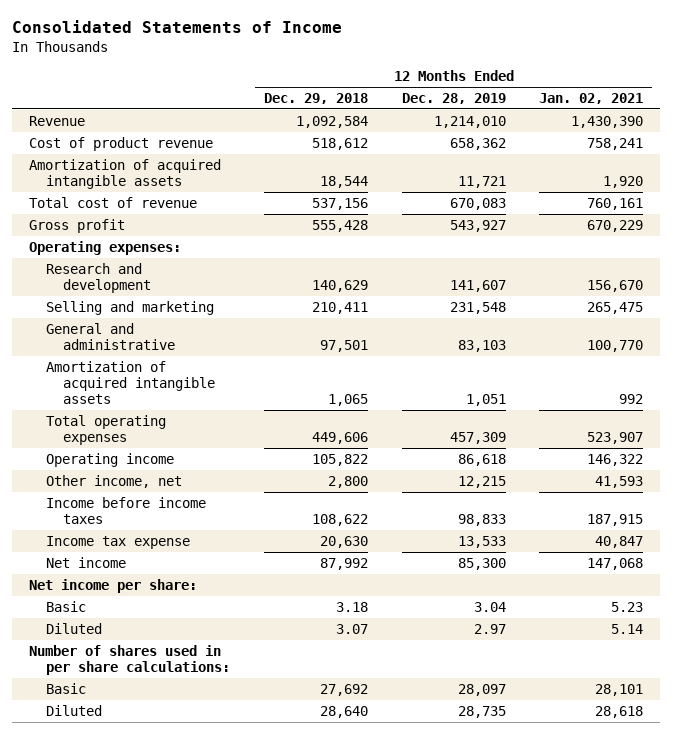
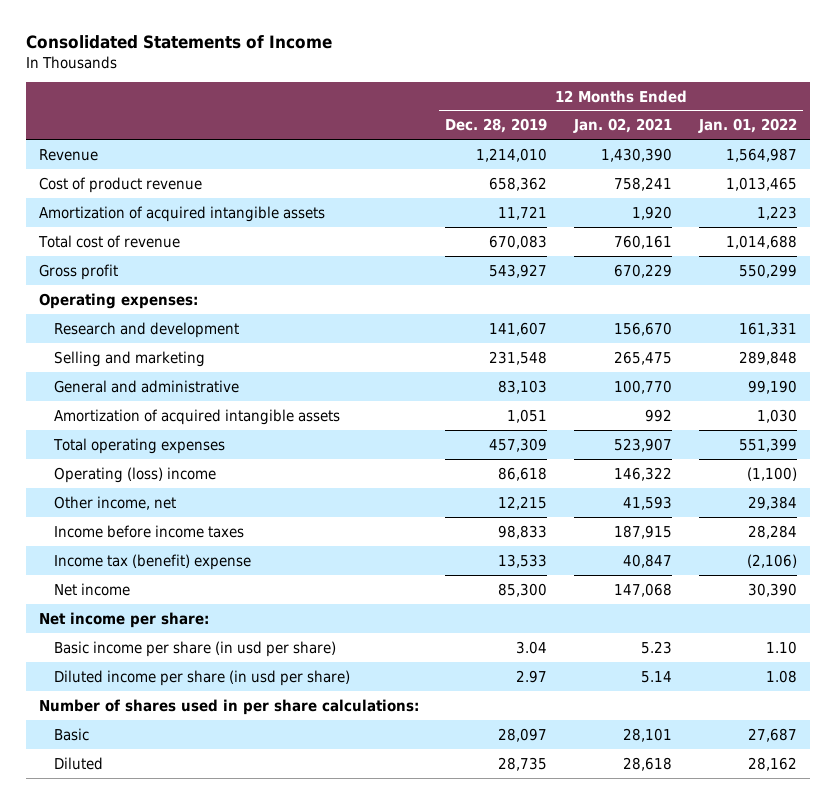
[263,92,368,104] Dec. 29, 2018 -> none
none -> [697,118,797,134] Jan. 01, 2022
[46,452,175,467] Operating income -> [53,466,216,483] Operating (loss) income
[46,535,191,549] Income tax expense -> [53,553,251,570] Income tax (benefit) expense
[46,600,87,612] Basic -> [53,640,336,657] Basic income per share (in usd per share)
[46,622,103,634] Diluted -> [53,669,350,686] Diluted income per share (in usd per share)

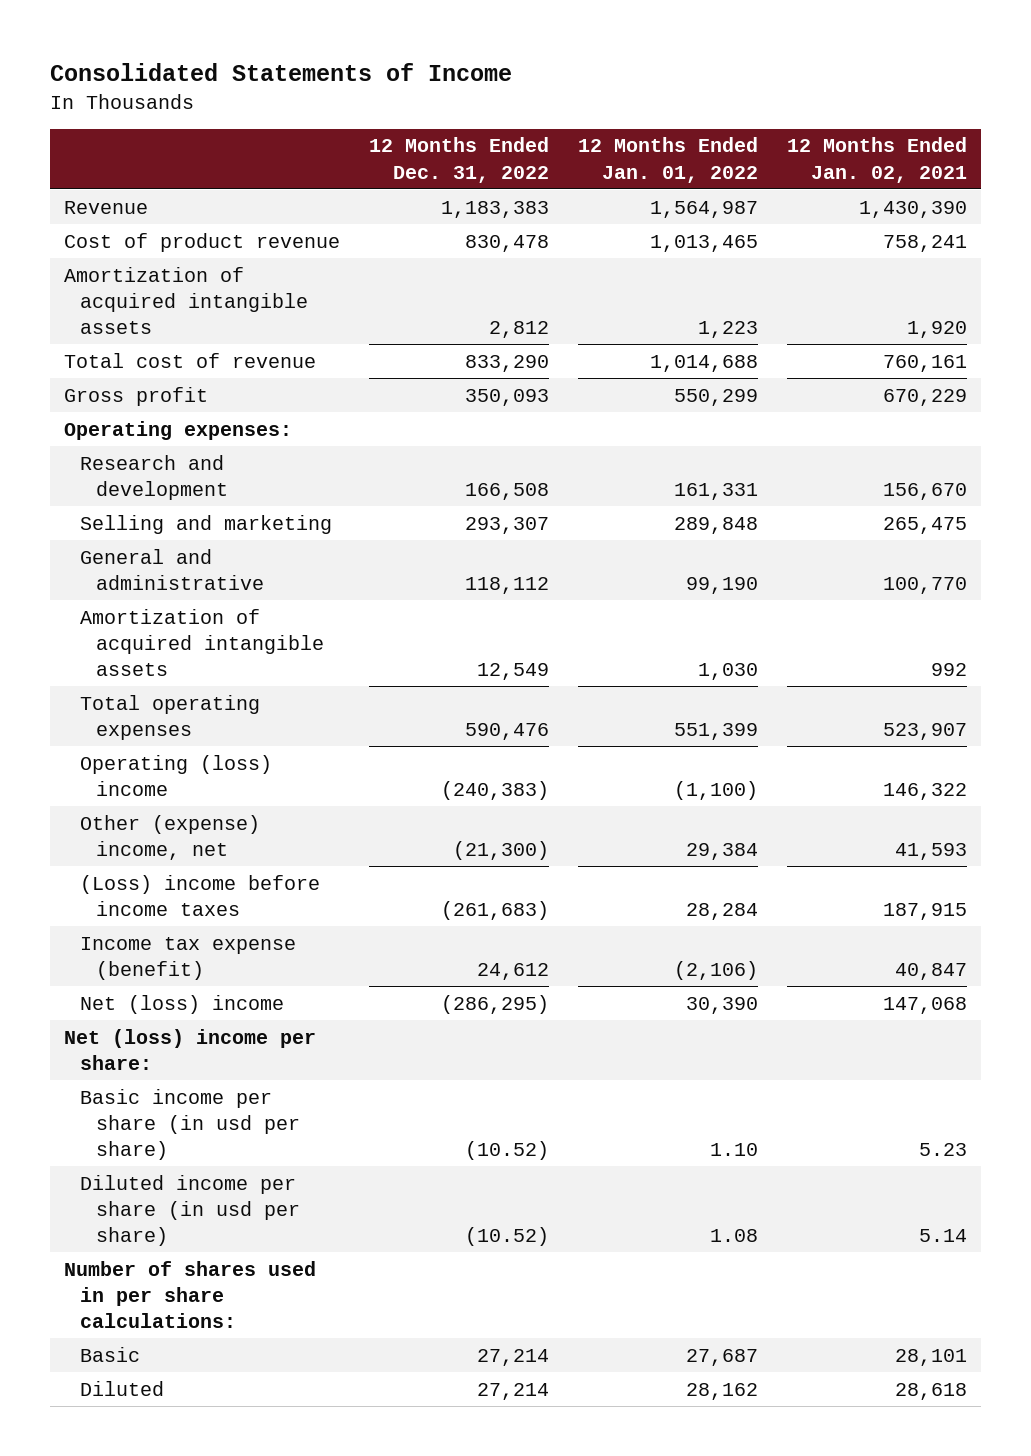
[445,118,548,134] Dec. 28, 2019 -> none
none -> [369,137,550,183] 12 Months Ended Dec. 31, 2022
[53,495,176,510] Other income, net -> [79,814,260,860] Other (expense) income, net
[53,524,244,538] Income before income taxes -> [79,874,320,916] (Loss) income before income taxes
[53,553,251,570] Income tax (benefit) expense -> [79,936,296,980] Income tax expense (benefit)
[53,582,130,596] Net income -> [79,994,284,1014] Net (loss) income
[38,611,209,628] Net income per share: -> [64,1028,317,1070] Net (loss) income per share:

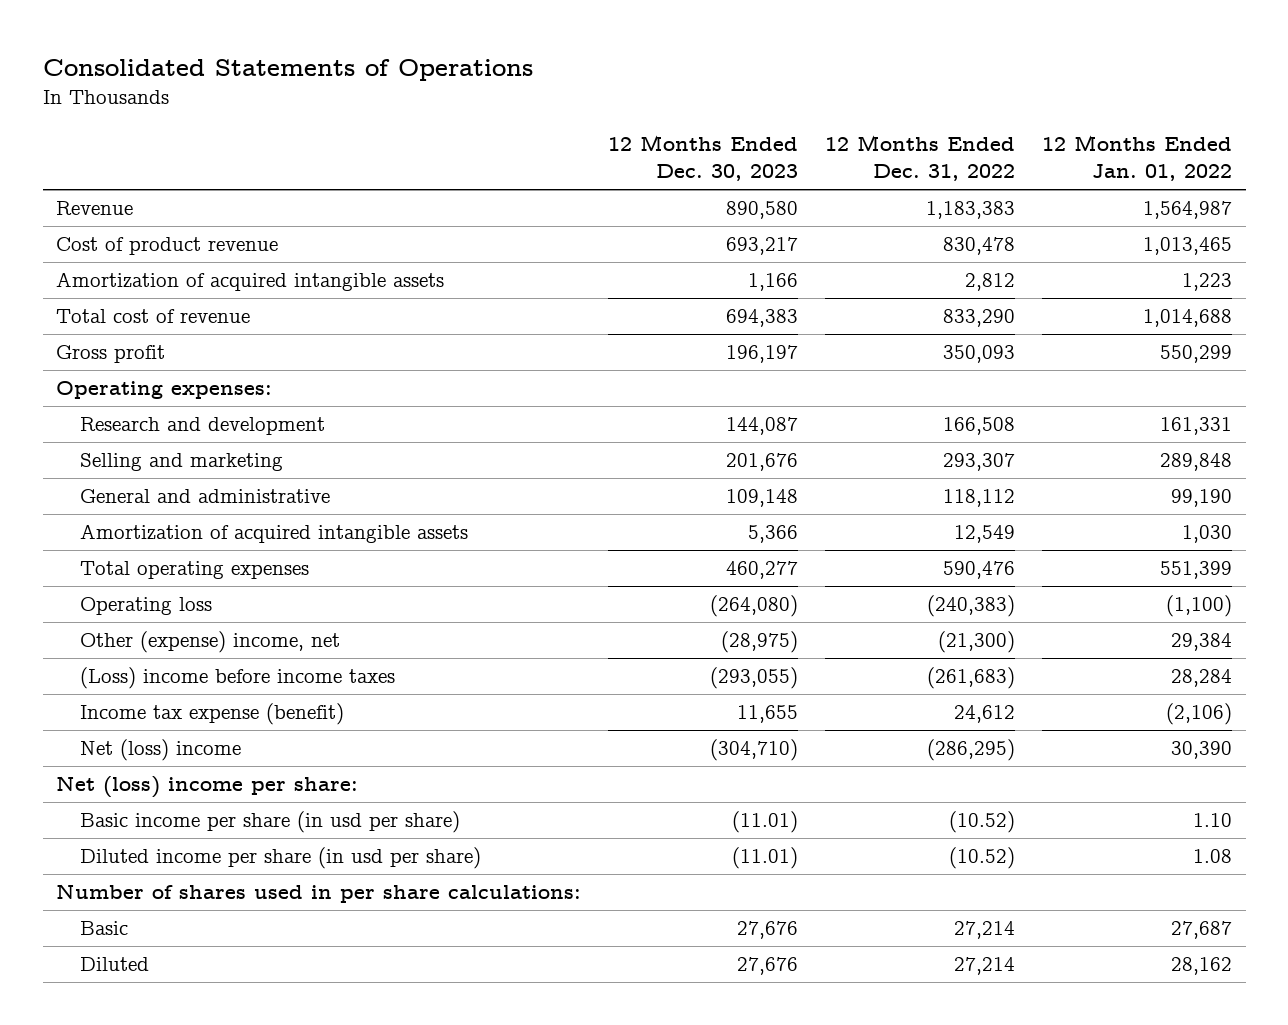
[50,63,513,82] Consolidated Statements of Income -> [42,58,533,81] Consolidated Statements of Operations
[787,137,968,183] 12 Months Ended Jan. 02, 2021 -> none
none -> [608,134,799,182] 12 Months Ended Dec. 30, 2023
[79,754,272,796] Operating (loss) income -> [80,597,213,616] Operating loss

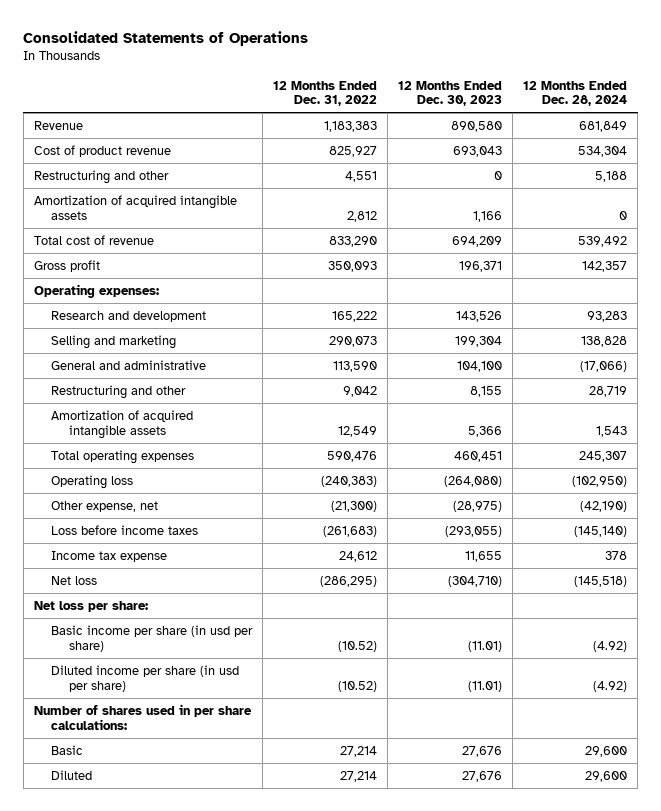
[1042,134,1233,182] 12 Months Ended Jan. 01, 2022 -> none
none -> [523,80,628,107] 12 Months Ended Dec. 28, 2024
[726,237,799,256] 693,217 -> [453,145,503,157] 693,043
[943,237,1016,256] 830,478 -> [329,145,378,157] 825,927
none -> [33,169,169,184] Restructuring and other
[726,309,799,328] 694,383 -> [452,235,503,247] 694,209
[726,345,799,364] 196,197 -> [459,260,503,272] 196,371
[726,417,799,436] 144,087 -> [456,310,503,322] 143,526
[943,417,1016,436] 166,508 -> [332,310,378,322] 165,222
[726,453,799,472] 201,676 -> [455,335,503,347] 199,304
[943,453,1016,472] 293,307 -> [329,335,378,347] 290,073
[726,489,799,508] 109,148 -> [457,360,503,372] 104,100
[943,489,1016,508] 118,112 -> [333,360,378,372] 113,590
none -> [51,384,187,399] Restructuring and other
[726,561,799,580] 460,277 -> [454,450,503,462] 460,451
[80,631,341,654] Other (expense) income, net -> [51,500,159,512] Other expense, net
[80,667,396,690] (Loss) income before income taxes -> [51,524,199,535] Loss before income taxes
[80,703,345,726] Income tax expense (benefit) -> [51,550,168,562] Income tax expense
[80,739,242,762] Net (loss) income -> [51,575,98,585] Net loss
[56,776,359,799] Net (loss) income per share: -> [33,600,148,612] Net loss per share:

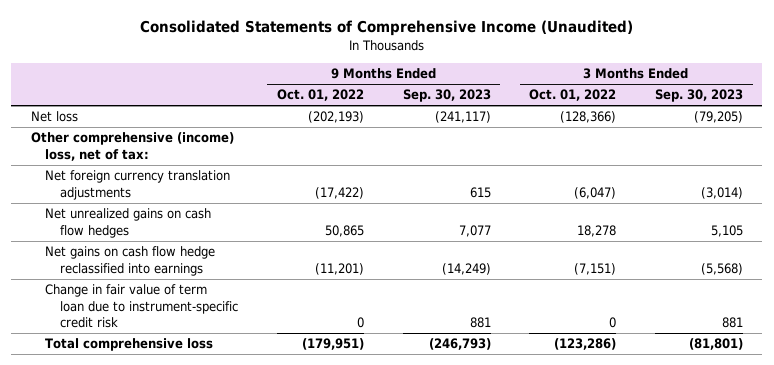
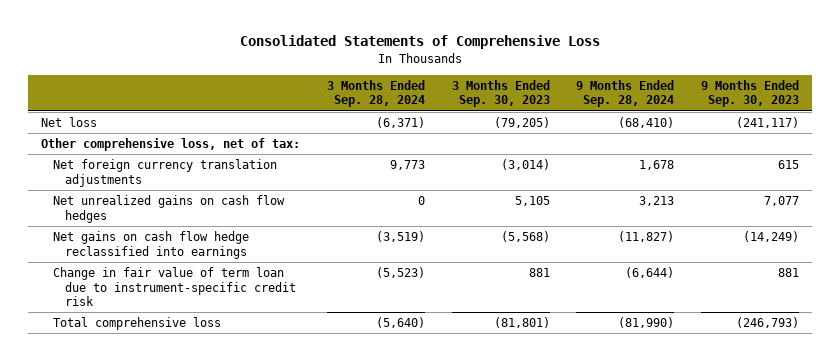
[139,19,633,36] Consolidated Statements of Comprehensive Income (Unaudited) -> [240,35,601,50] Consolidated Statements of Comprehensive Loss
[277,89,365,102] Oct. 01, 2022 -> none
[529,89,617,102] Oct. 01, 2022 -> none
none -> [326,79,425,108] 3 Months Ended Sep. 28, 2024
none -> [576,79,675,108] 9 Months Ended Sep. 28, 2024
[30,132,234,161] Other comprehensive (income) loss, net of tax: -> [41,137,301,151] Other comprehensive loss, net of tax:

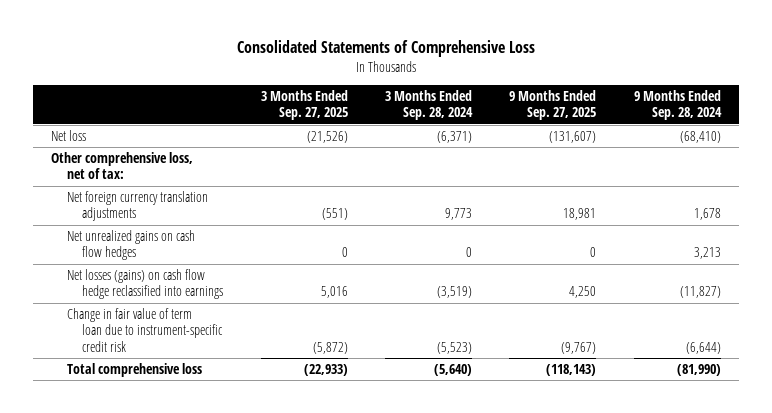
[451,79,550,108] 3 Months Ended Sep. 30, 2023 -> none
[700,79,799,108] 9 Months Ended Sep. 30, 2023 -> none
none -> [260,90,348,121] 3 Months Ended Sep. 27, 2025
none -> [509,90,597,121] 9 Months Ended Sep. 27, 2025
[53,230,250,259] Net gains on cash flow hedge reclassified into earnings -> [66,268,224,300] Net losses (gains) on cash flow hedge reclassified into earnings

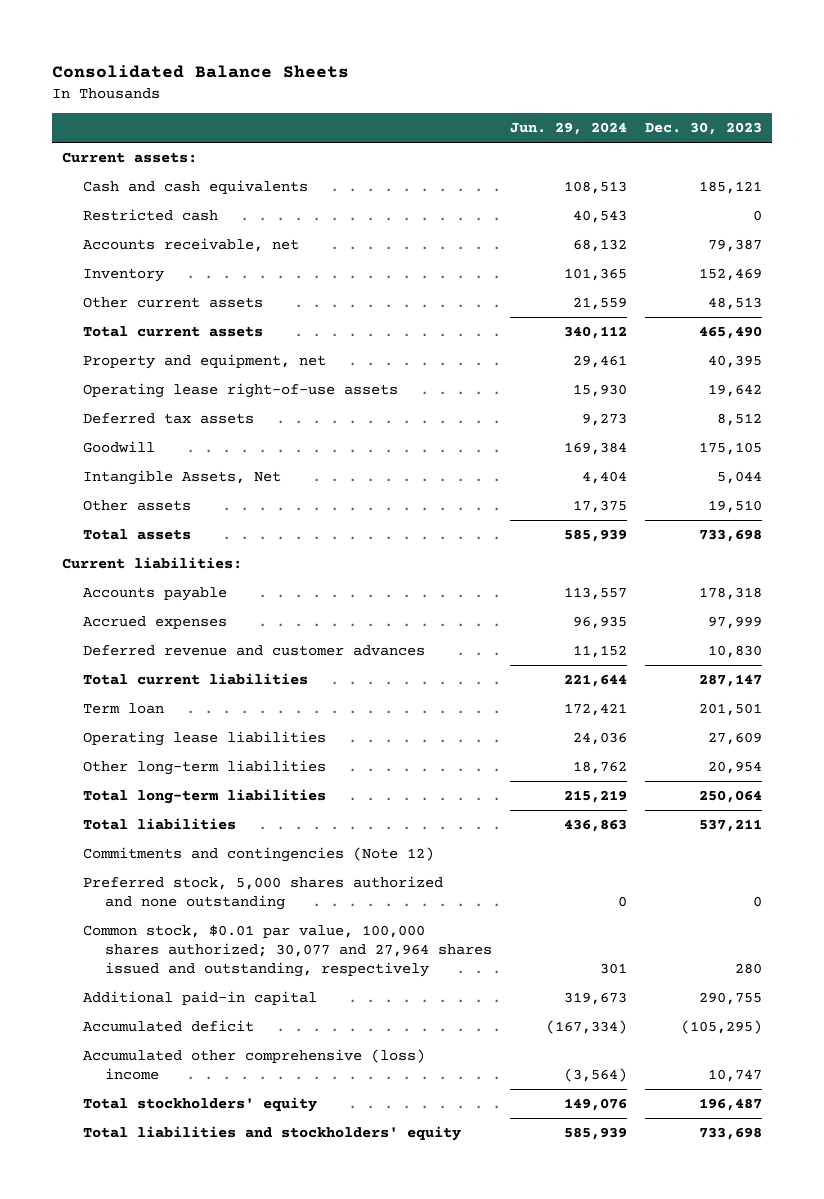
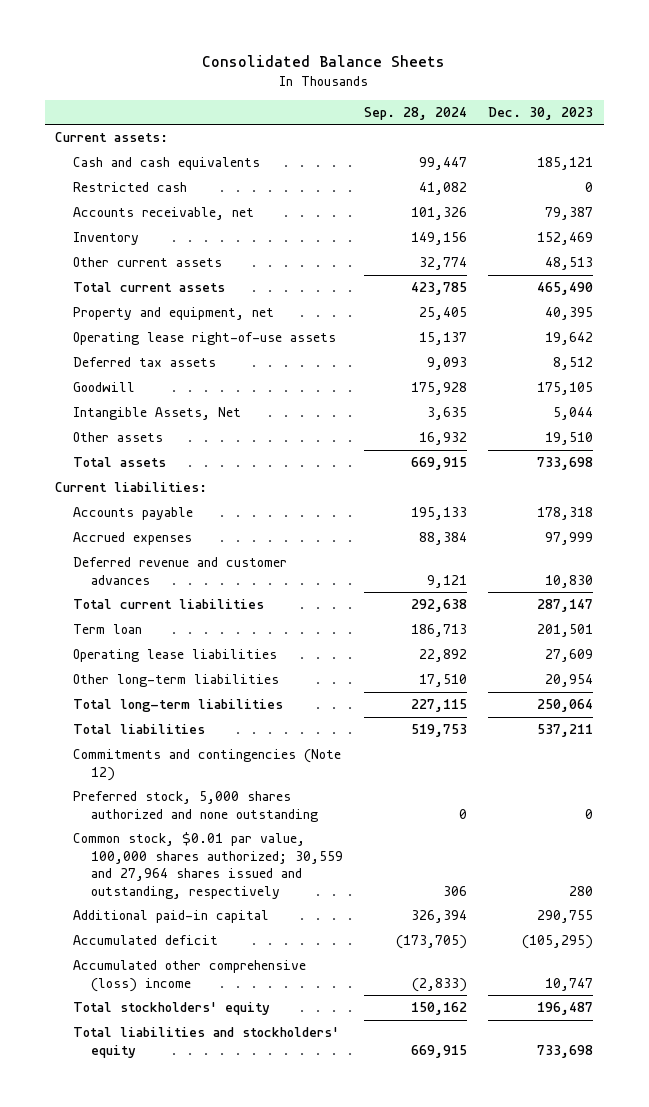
[510,122,628,136] Jun. 29, 2024 -> none
none -> [364,106,468,120] Sep. 28, 2024
[83,924,493,978] Common stock, $0.01 par value, 100,000 shares authorized; 30,077 and 27,964 shares issued and outstanding, respectively -> [73,832,344,899] Common stock, $0.01 par value, 100,000 shares authorized; 30,559 and 27,964 shares issued and outstanding, respectively

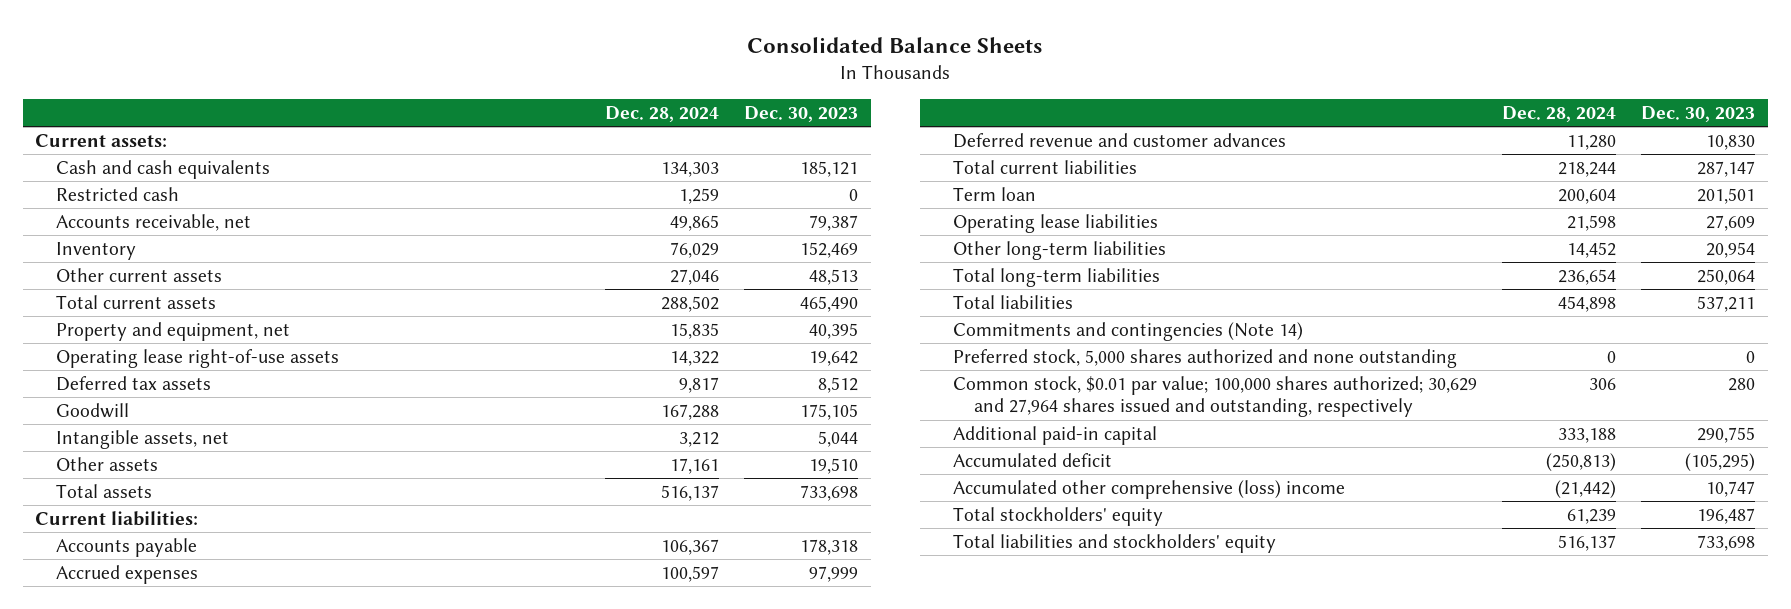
[364,106,468,120] Sep. 28, 2024 -> none
none -> [605,105,720,122] Dec. 28, 2024
[73,407,242,421] Intangible Assets, Net -> [56,429,230,449] Intangible assets, net
[73,749,342,781] Commitments and contingencies (Note 12) -> [953,321,1304,341] Commitments and contingencies (Note 14)
[73,832,344,899] Common stock, $0.01 par value, 100,000 shares authorized; 30,559 and 27,964 shares issued and outstanding, respectively -> [953,375,1478,418] Common stock, $0.01 par value; 100,000 shares authorized; 30,629 and 27,964 shares issued and outstanding, respectively

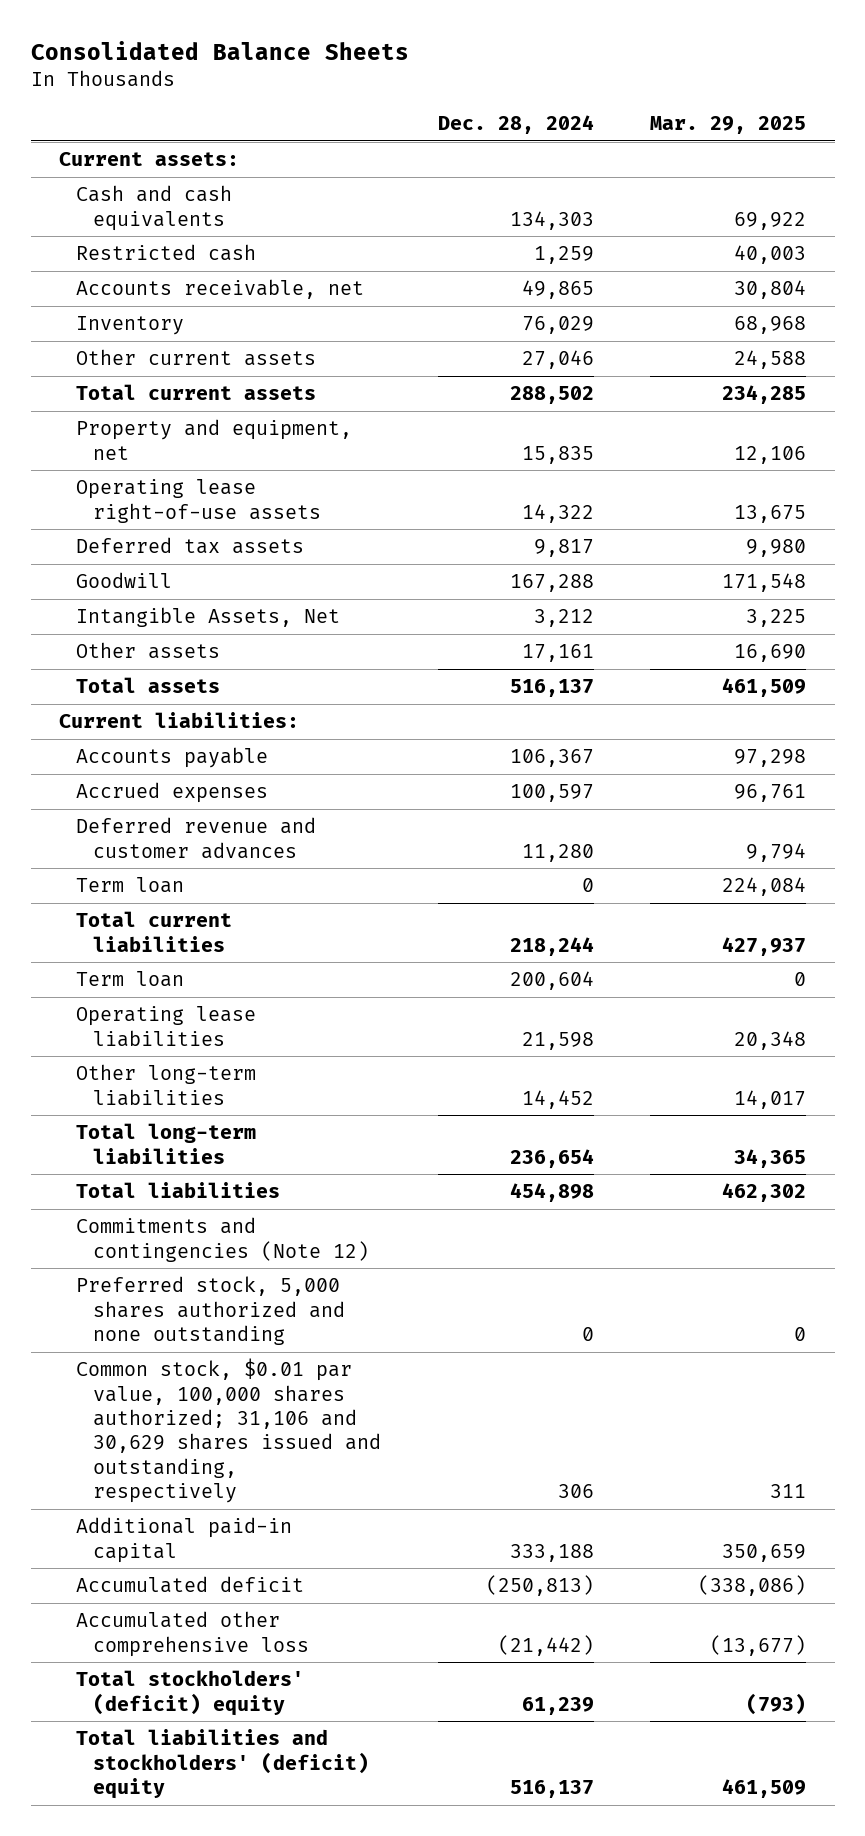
[744,105,859,122] Dec. 30, 2023 -> none
none -> [650,115,807,134] Mar. 29, 2025
[56,429,230,449] Intangible assets, net -> [76,607,341,628] Intangible Assets, Net
none -> [76,877,185,894] Term loan
[953,321,1304,341] Commitments and contingencies (Note 14) -> [76,1217,370,1262] Commitments and contingencies (Note 12)
[953,375,1478,418] Common stock, $0.01 par value; 100,000 shares authorized; 30,629 and 27,964 shares issued and outstanding, respectively -> [76,1358,382,1503] Common stock, $0.01 par value, 100,000 shares authorized; 31,106 and 30,629 shares issued and outstanding, respectively
[953,479,1346,499] Accumulated other comprehensive (loss) income -> [76,1611,310,1657] Accumulated other comprehensive loss
[953,506,1164,526] Total stockholders' equity -> [76,1670,305,1716] Total stockholders' (deficit) equity
[953,533,1277,553] Total liabilities and stockholders' equity -> [76,1729,370,1799] Total liabilities and stockholders' (deficit) equity

